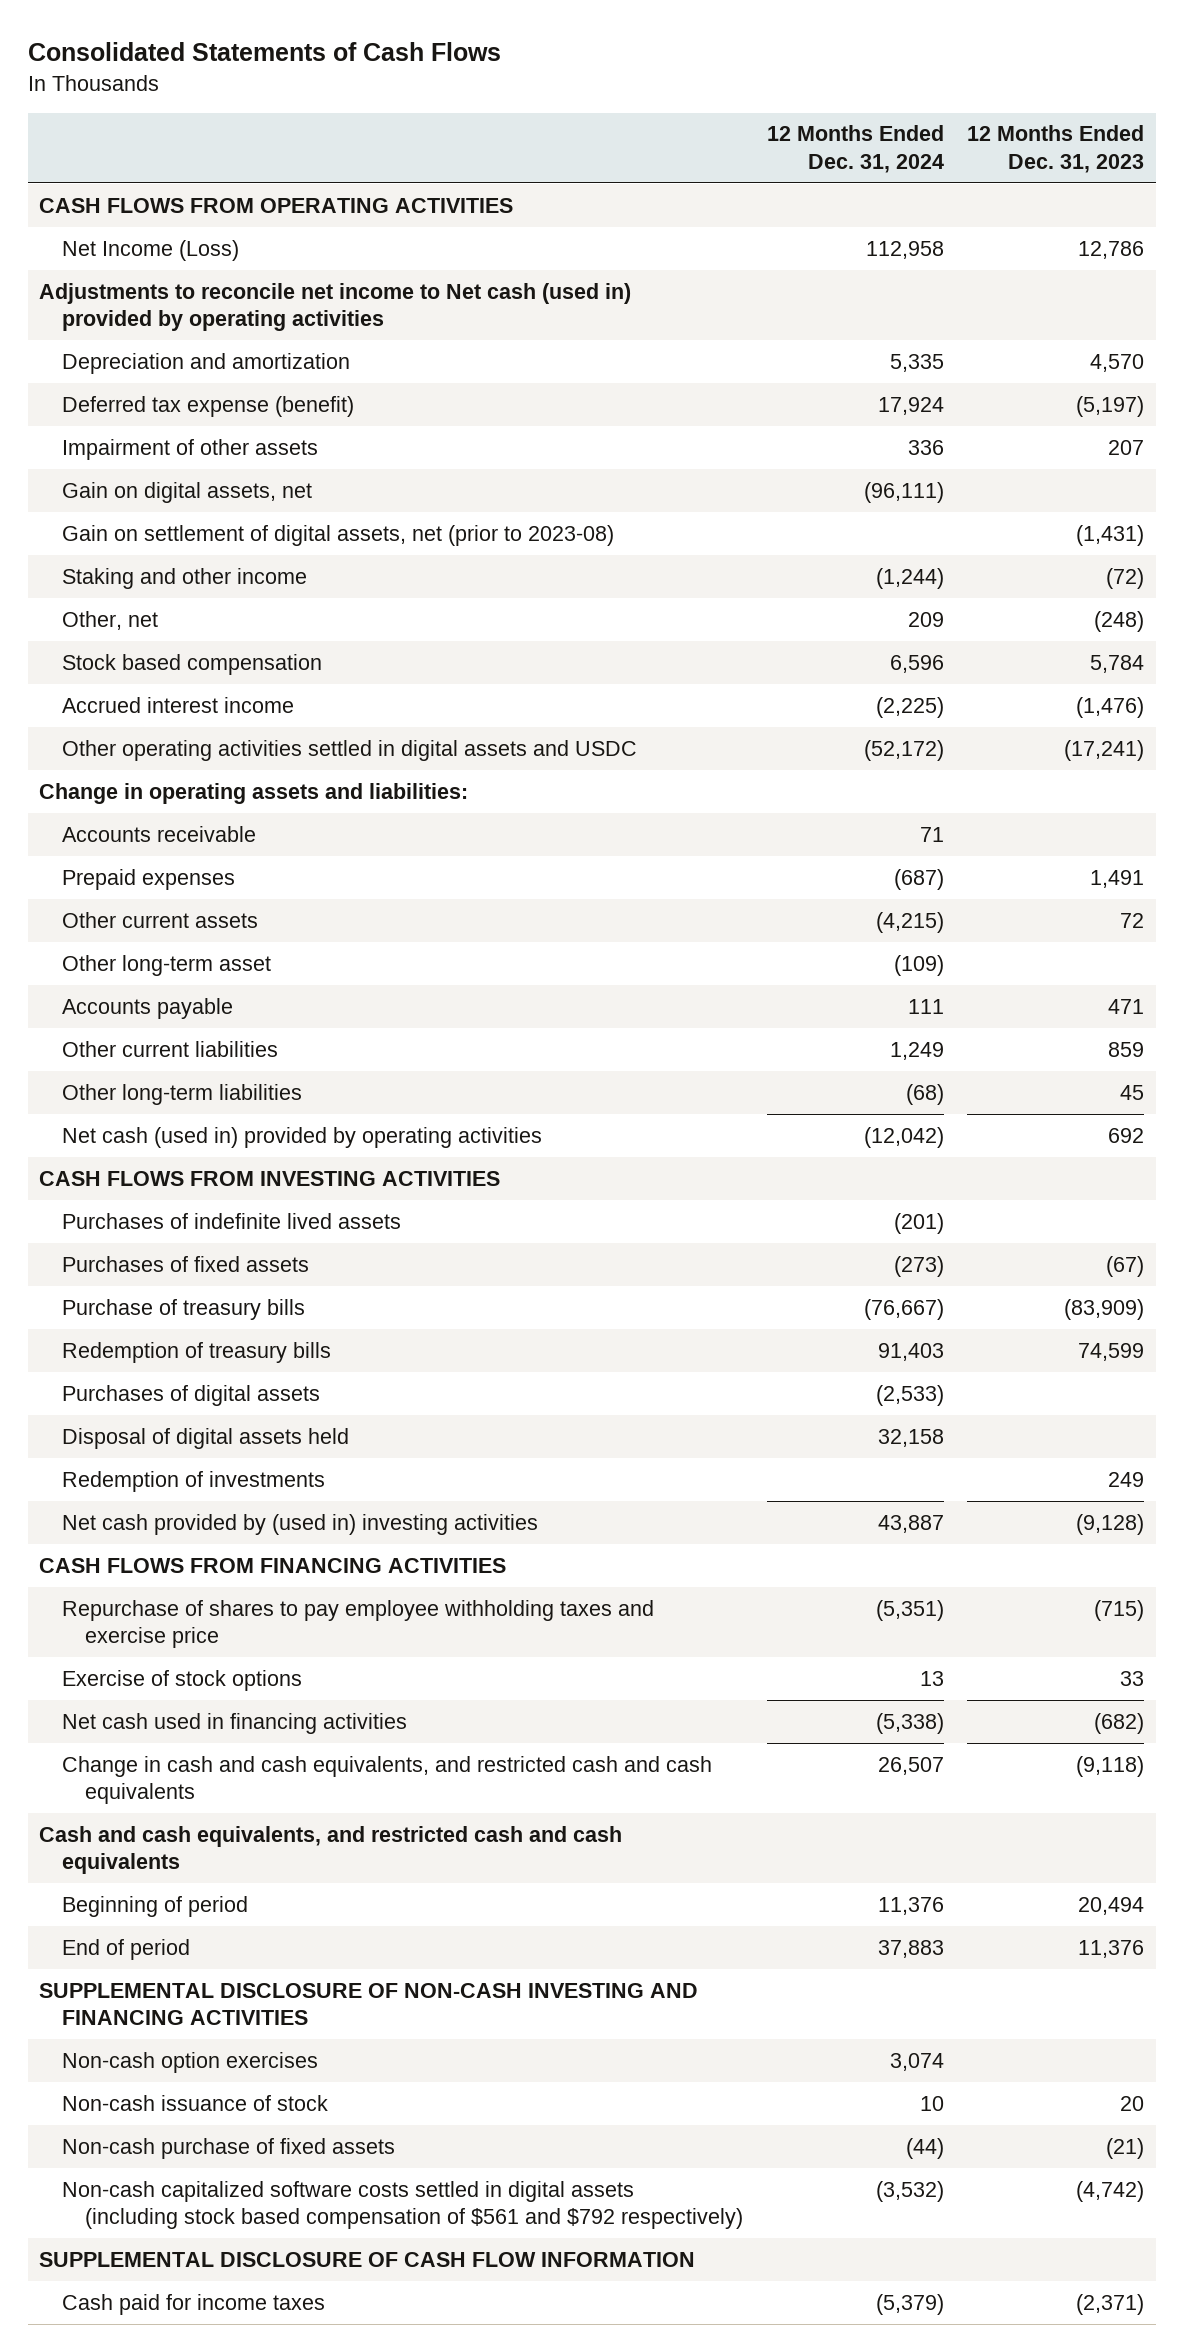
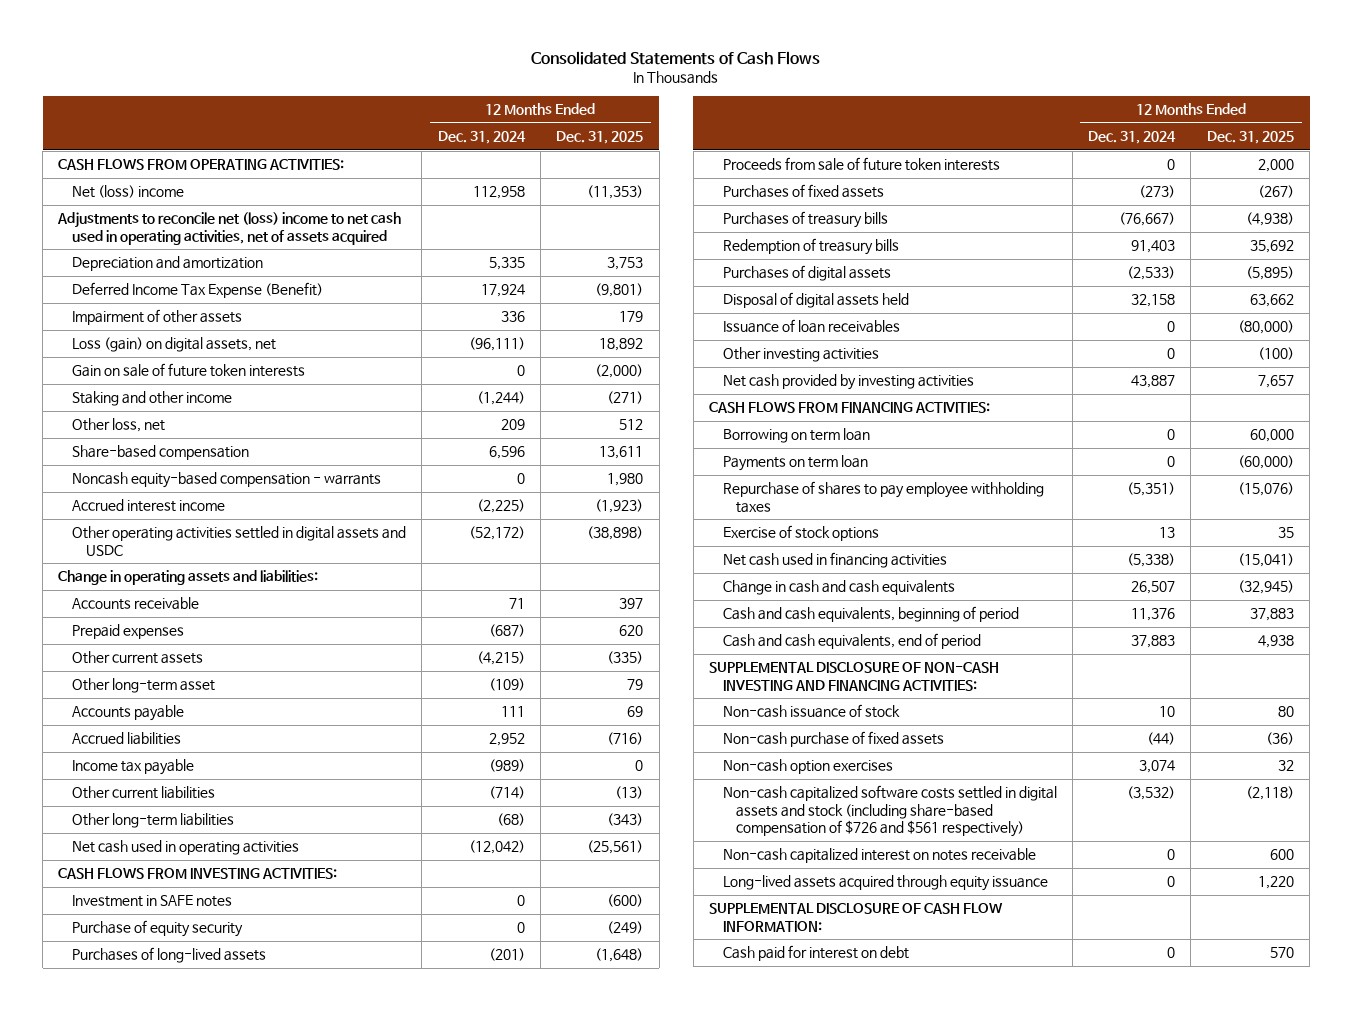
[966,125,1144,173] 12 Months Ended Dec. 31, 2023 -> none
none -> [556,131,644,145] Dec. 31, 2025
[39,197,514,213] CASH FLOWS FROM OPERATING ACTIVITIES -> [58,159,345,171] CASH FLOWS FROM OPERATING ACTIVITIES:
[62,239,240,261] Net Income (Loss) -> [72,185,185,199] Net (loss) income
[39,282,632,332] Adjustments to reconcile net income to Net cash (used in) provided by operating activities -> [57,212,402,245] Adjustments to reconcile net (loss) income to net cash used in operating activities, net of assets acquired
[62,395,355,417] Deferred tax expense (benefit) -> [72,282,324,299] Deferred Income Tax Expense (Benefit)
[62,524,615,546] Gain on settlement of digital assets, net (prior to 2023-08) -> none
[62,481,313,503] Gain on digital assets, net -> [72,337,277,353] Loss (gain) on digital assets, net
none -> [72,363,306,378] Gain on sale of future token interests
[62,610,159,630] Other, net -> [72,418,166,433] Other loss, net
[62,653,323,675] Stock based compensation -> [72,445,250,461] Share-based compensation
none -> [72,472,382,489] Noncash equity-based compensation - warrants
none -> [72,732,182,746] Accrued liabilities
none -> [72,759,195,776] Income tax payable
[889,1041,944,1060] 1,249 -> [488,786,525,800] (714)
[62,1126,543,1148] Net cash (used in) provided by operating activities -> [72,840,300,856] Net cash used in operating activities
[39,1170,501,1186] CASH FLOWS FROM INVESTING ACTIVITIES -> [58,868,338,880] CASH FLOWS FROM INVESTING ACTIVITIES:
none -> [72,895,233,908] Investment in SAFE notes
none -> [72,920,244,938] Purchase of equity security
[62,1212,402,1229] Purchases of indefinite lived assets -> [72,947,267,964] Purchases of long-lived assets
none -> [722,157,1000,172] Proceeds from sale of future token interests
[62,1298,306,1320] Purchase of treasury bills -> [722,211,888,229] Purchases of treasury bills
[62,1470,326,1492] Redemption of investments -> none
none -> [722,319,900,334] Issuance of loan receivables
none -> [722,347,879,363] Other investing activities
[62,1513,539,1535] Net cash provided by (used in) investing activities -> [722,374,974,391] Net cash provided by investing activities
[39,1557,507,1573] CASH FLOWS FROM FINANCING ACTIVITIES -> [708,402,990,414] CASH FLOWS FROM FINANCING ACTIVITIES:
none -> [722,428,870,444] Borrowing on term loan
none -> [722,455,868,472] Payments on term loan
[62,1599,655,1649] Repurchase of shares to pay employee withholding taxes and exercise price -> [722,481,1044,513] Repurchase of shares to pay employee withholding taxes
[39,1825,623,1875] Cash and cash equivalents, and restricted cash and cash equivalents -> none
[62,1755,713,1805] Change in cash and cash equivalents, and restricted cash and cash equivalents -> [722,580,955,596] Change in cash and cash equivalents
[62,1895,249,1917] Beginning of period -> [722,606,1019,623] Cash and cash equivalents, beginning of period
[62,1938,191,1960] End of period -> [722,633,981,650] Cash and cash equivalents, end of period
[39,1982,699,2026] SUPPLEMENTAL DISCLOSURE OF NON-CASH INVESTING AND FINANCING ACTIVITIES -> [708,662,999,691] SUPPLEMENTAL DISCLOSURE OF NON-CASH INVESTING AND FINANCING ACTIVITIES:
[62,2293,326,2315] Cash paid for income taxes -> none
[62,2051,319,2073] Non-cash option exercises -> [722,759,893,775] Non-cash option exercises
[62,2180,744,2230] Non-cash capitalized software costs settled in digital assets (including stock based compensation of $561 and $792 respectively) -> [722,785,1057,838] Non-cash capitalized software costs settled in digital assets and stock (including share-based compensation of $726 and $561 respectively)
none -> [722,848,1036,864] Non-cash capitalized interest on notes receivable
none -> [722,875,1048,892] Long-lived assets acquired through equity issuance
[39,2251,696,2267] SUPPLEMENTAL DISCLOSURE OF CASH FLOW INFORMATION -> [708,903,1003,932] SUPPLEMENTAL DISCLOSURE OF CASH FLOW INFORMATION:
none -> [722,945,909,962] Cash paid for interest on debt

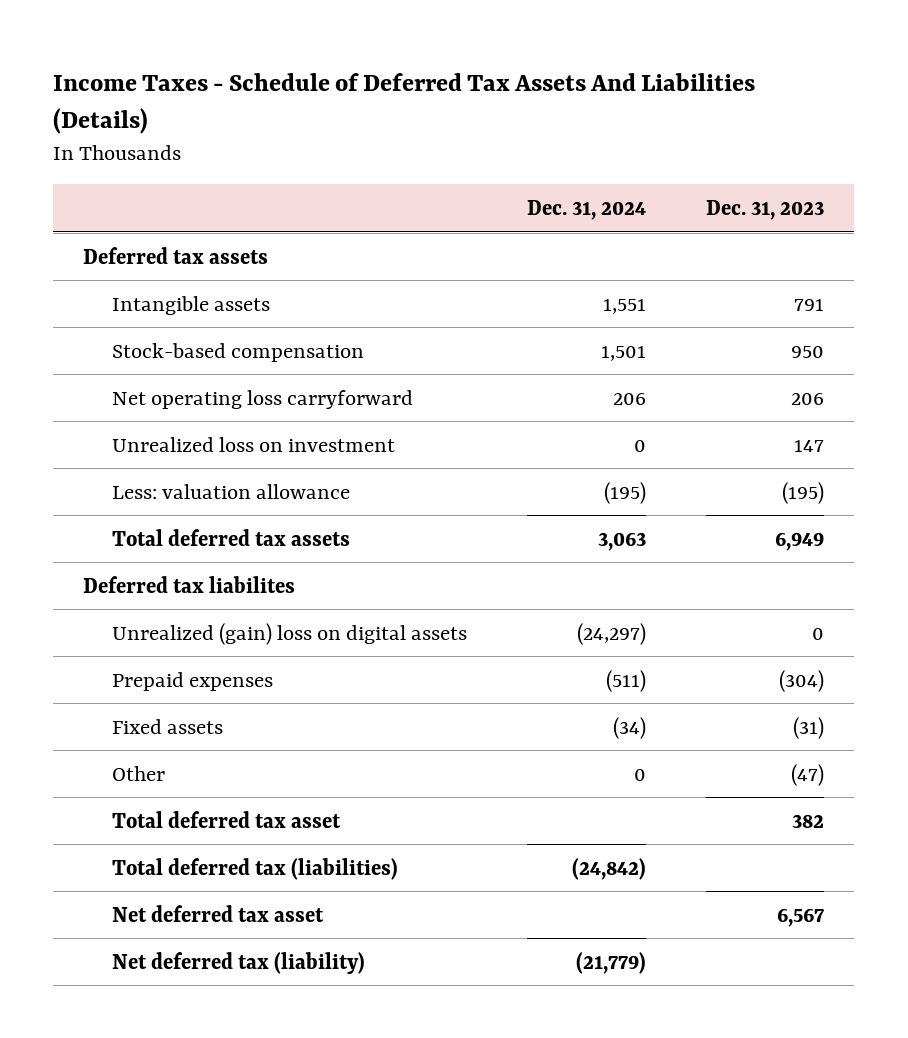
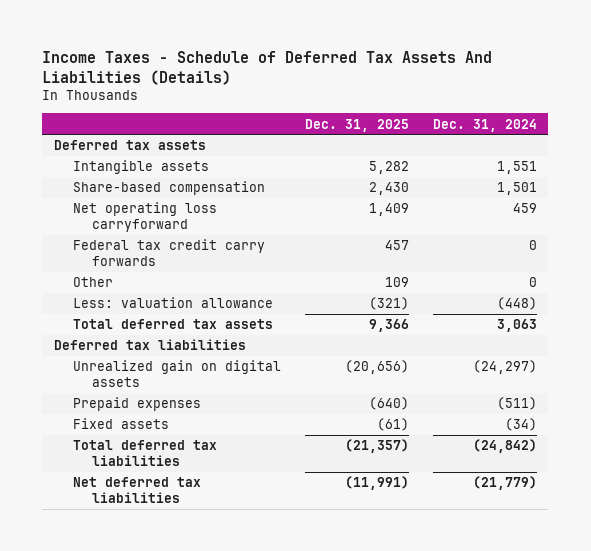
[706,200,825,221] Dec. 31, 2023 -> none
none -> [304,118,409,132] Dec. 31, 2025
[111,436,395,452] Unrealized loss on investment -> none
[111,342,364,362] Stock-based compensation -> [73,181,266,196] Share-based compensation
[612,392,646,405] 206 -> [512,203,537,214] 459
none -> [73,239,266,266] Federal tax credit carry forwards
[111,765,165,781] Other -> [73,277,114,288] Other
[603,481,646,504] (195) -> [496,297,537,311] (448)
[83,575,296,593] Deferred tax liabilites -> [54,339,247,351] Deferred tax liabilities
[111,622,467,645] Unrealized (gain) loss on digital assets -> [73,360,282,387] Unrealized gain on digital assets
[111,810,341,828] Total deferred tax asset -> none
[111,904,324,922] Net deferred tax asset -> none
[111,857,398,880] Total deferred tax (liabilities) -> [73,440,218,466] Total deferred tax liabilities
[111,951,365,974] Net deferred tax (liability) -> [73,477,202,503] Net deferred tax liabilities

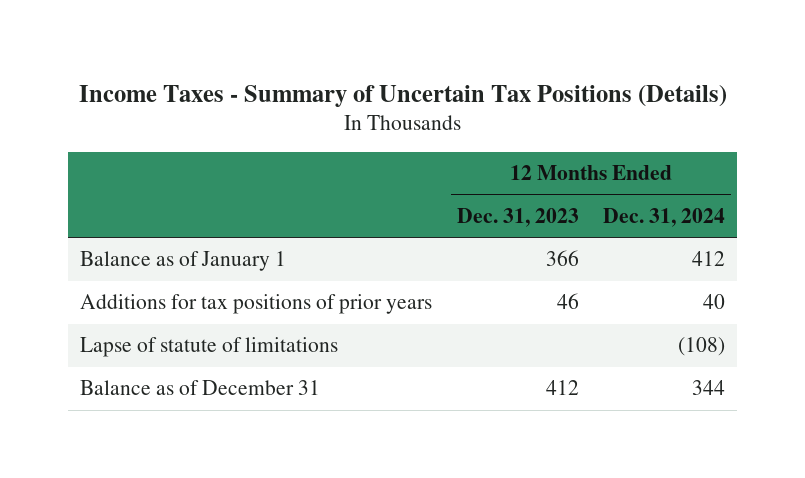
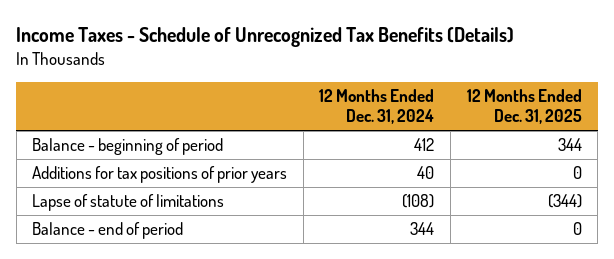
[78,84,727,107] Income Taxes - Summary of Uncertain Tax Positions (Details) -> [16,27,515,48] Income Taxes - Schedule of Unrecognized Tax Benefits (Details)
[456,207,579,227] Dec. 31, 2023 -> none
none -> [466,89,582,125] 12 Months Ended Dec. 31, 2025
[80,251,287,272] Balance as of January 1 -> [32,138,224,156] Balance - beginning of period
[80,380,321,396] Balance as of December 31 -> [32,222,184,240] Balance - end of period

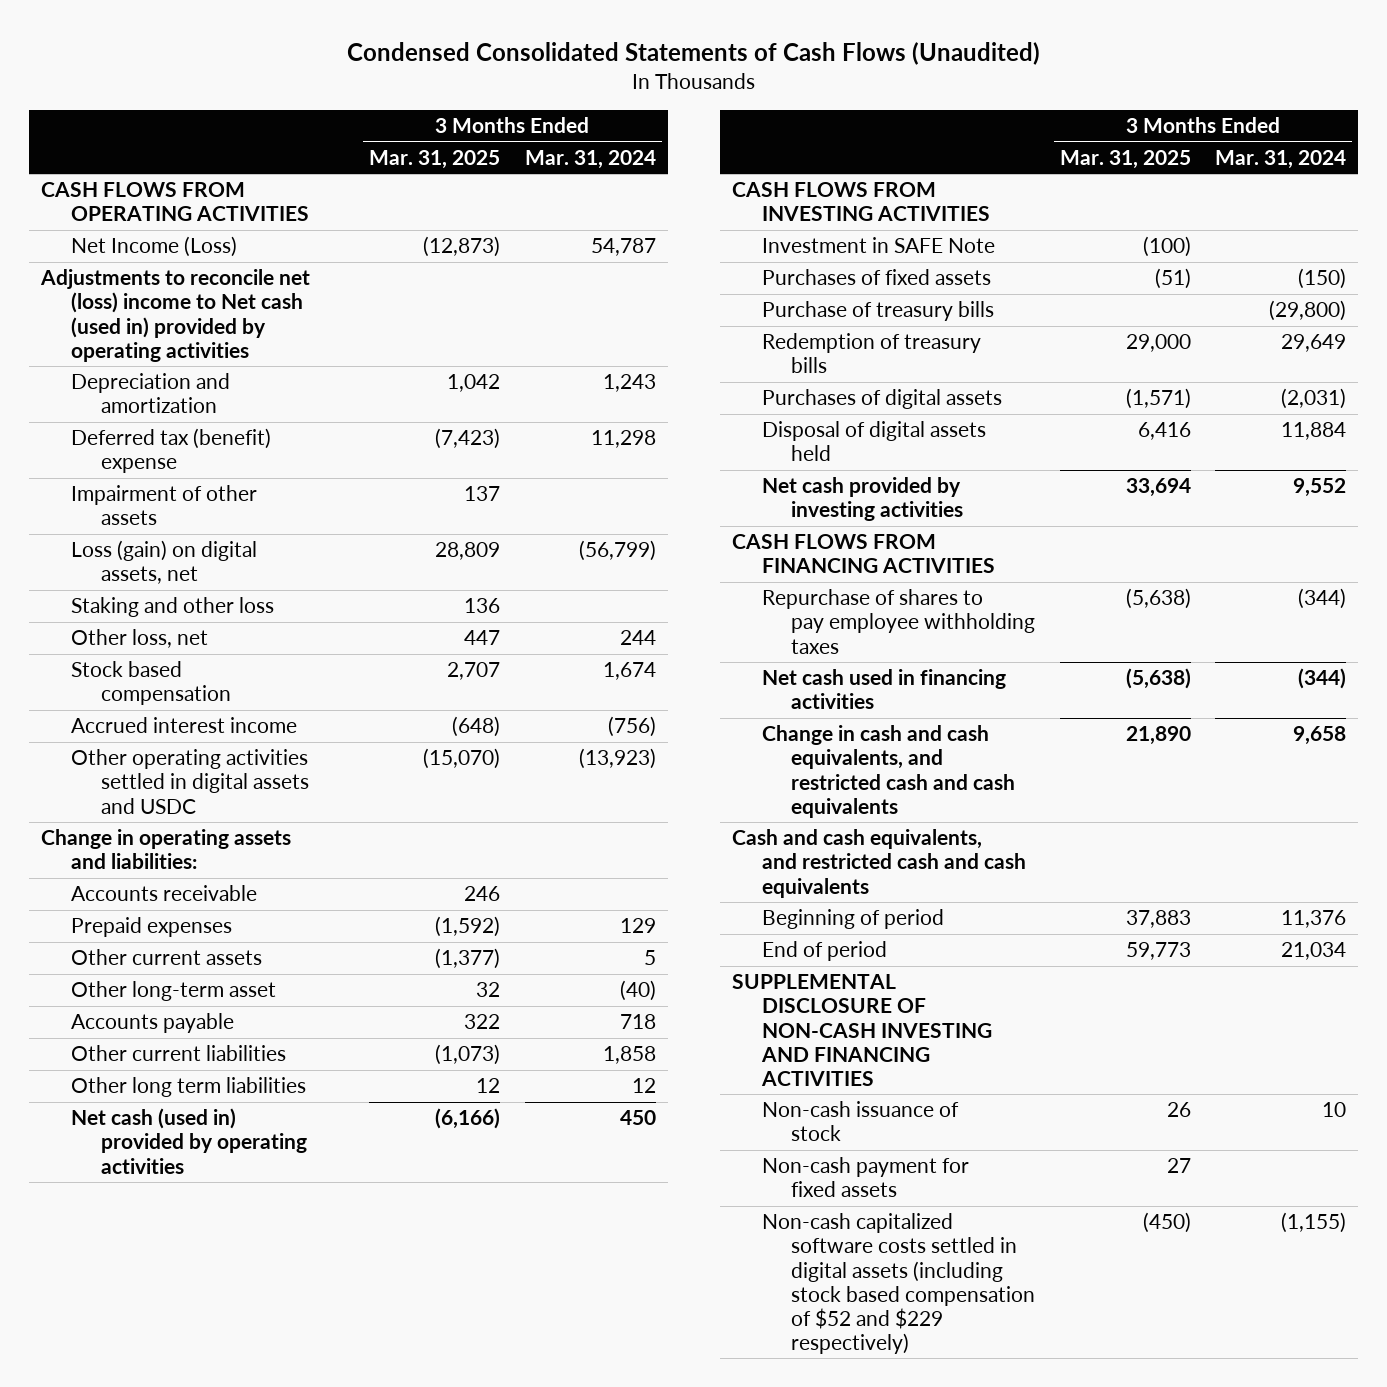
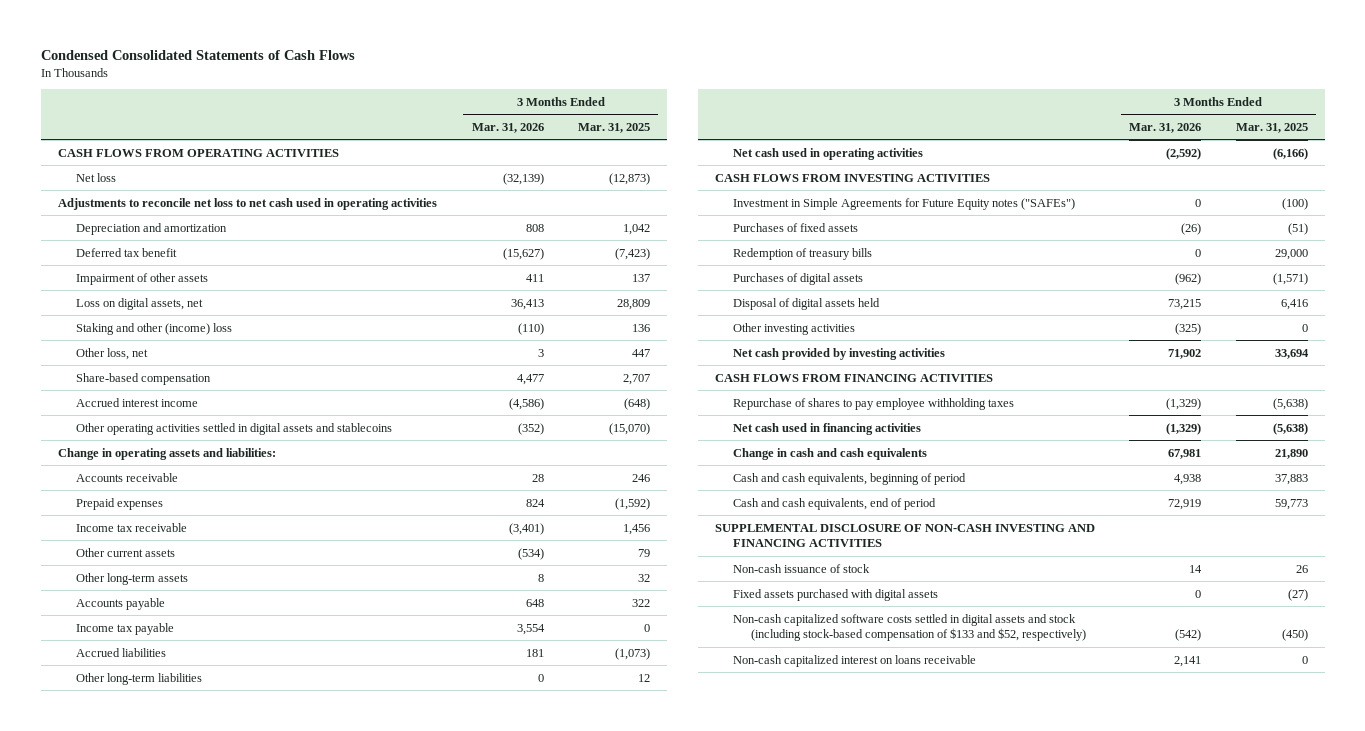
[346,42,1040,66] Condensed Consolidated Statements of Cash Flows (Unaudited) -> [40,49,355,60] Condensed Consolidated Statements of Cash Flows
[524,149,656,169] Mar. 31, 2024 -> none
none -> [471,122,544,133] Mar. 31, 2026
[70,236,237,258] Net Income (Loss) -> [75,172,116,182] Net loss
[40,269,311,362] Adjustments to reconcile net (loss) income to Net cash (used in) provided by operating activities -> [57,197,437,210] Adjustments to reconcile net loss to net cash used in operating activities
[70,428,271,474] Deferred tax (benefit) expense -> [75,247,177,257] Deferred tax benefit
[70,540,257,585] Loss (gain) on digital assets, net -> [75,297,203,310] Loss on digital assets, net
[70,597,274,618] Staking and other loss -> [75,322,232,335] Staking and other (income) loss
[70,661,231,706] Stock based compensation -> [75,372,211,385] Share-based compensation
[70,749,309,814] Other operating activities settled in digital assets and USDC -> [75,422,392,435] Other operating activities settled in digital assets and stablecoins
none -> [75,522,187,532] Income tax receivable
[435,948,501,970] (1,377) -> [637,548,650,557] 79
[70,981,276,1002] Other long-term asset -> [75,572,188,585] Other long-term assets
none -> [75,622,174,635] Income tax payable
[70,1045,286,1062] Other current liabilities -> [75,647,166,657] Accrued liabilities
[70,1077,306,1098] Other long term liabilities -> [75,672,202,685] Other long-term liabilities
[70,1108,307,1174] Net cash (used in) provided by operating activities -> [733,147,924,160] Net cash used in operating activities
[761,237,995,254] Investment in SAFE Note -> [733,197,1076,210] Investment in Simple Agreements for Future Equity notes ("SAFEs")
[761,301,994,322] Purchase of treasury bills -> none
none -> [733,322,856,335] Other investing activities
[731,829,1026,898] Cash and cash equivalents, and restricted cash and cash equivalents -> none
[761,725,1016,818] Change in cash and cash equivalents, and restricted cash and cash equivalents -> [733,447,928,460] Change in cash and cash equivalents
[761,909,944,930] Beginning of period -> [733,472,967,485] Cash and cash equivalents, beginning of period
[761,941,887,962] End of period -> [733,497,937,510] Cash and cash equivalents, end of period
[761,1157,969,1198] Non-cash payment for fixed assets -> none
none -> [733,588,939,601] Fixed assets purchased with digital assets
[761,1213,1036,1355] Non-cash capitalized software costs settled in digital assets (including stock based compensation of $52 and $229 respectively) -> [733,613,1087,642] Non-cash capitalized software costs settled in digital assets and stock (including stock-based compensation of $133 and $52, respectively)
none -> [733,654,977,667] Non-cash capitalized interest on loans receivable

